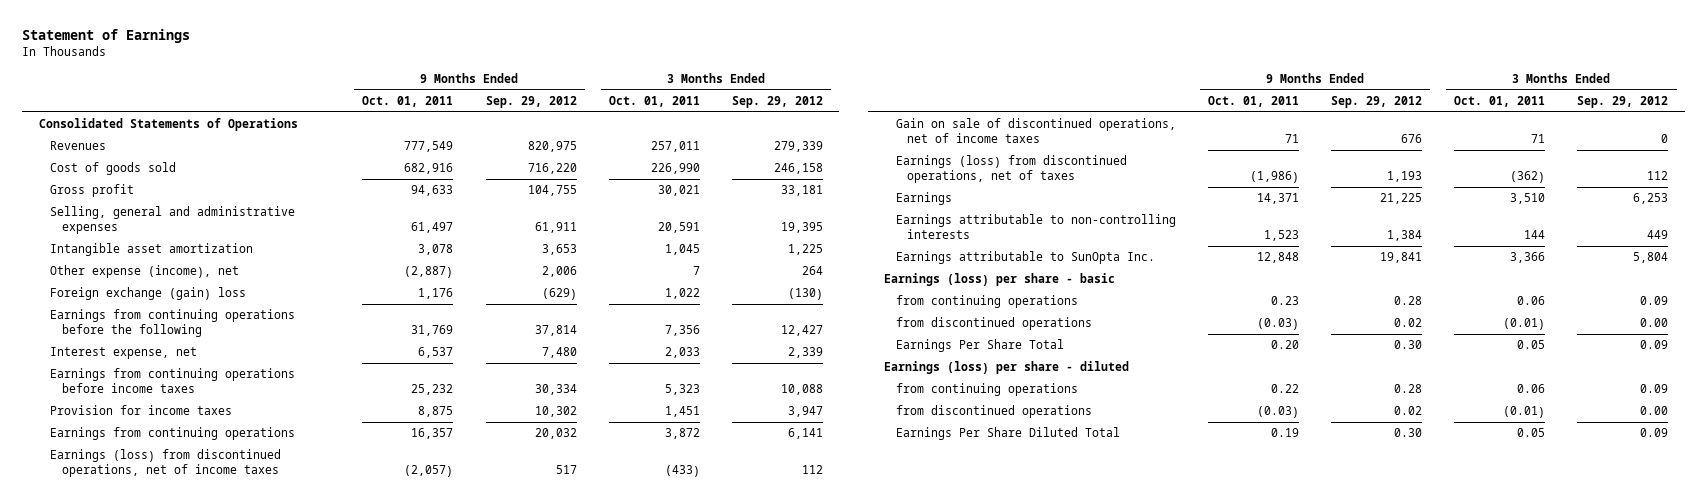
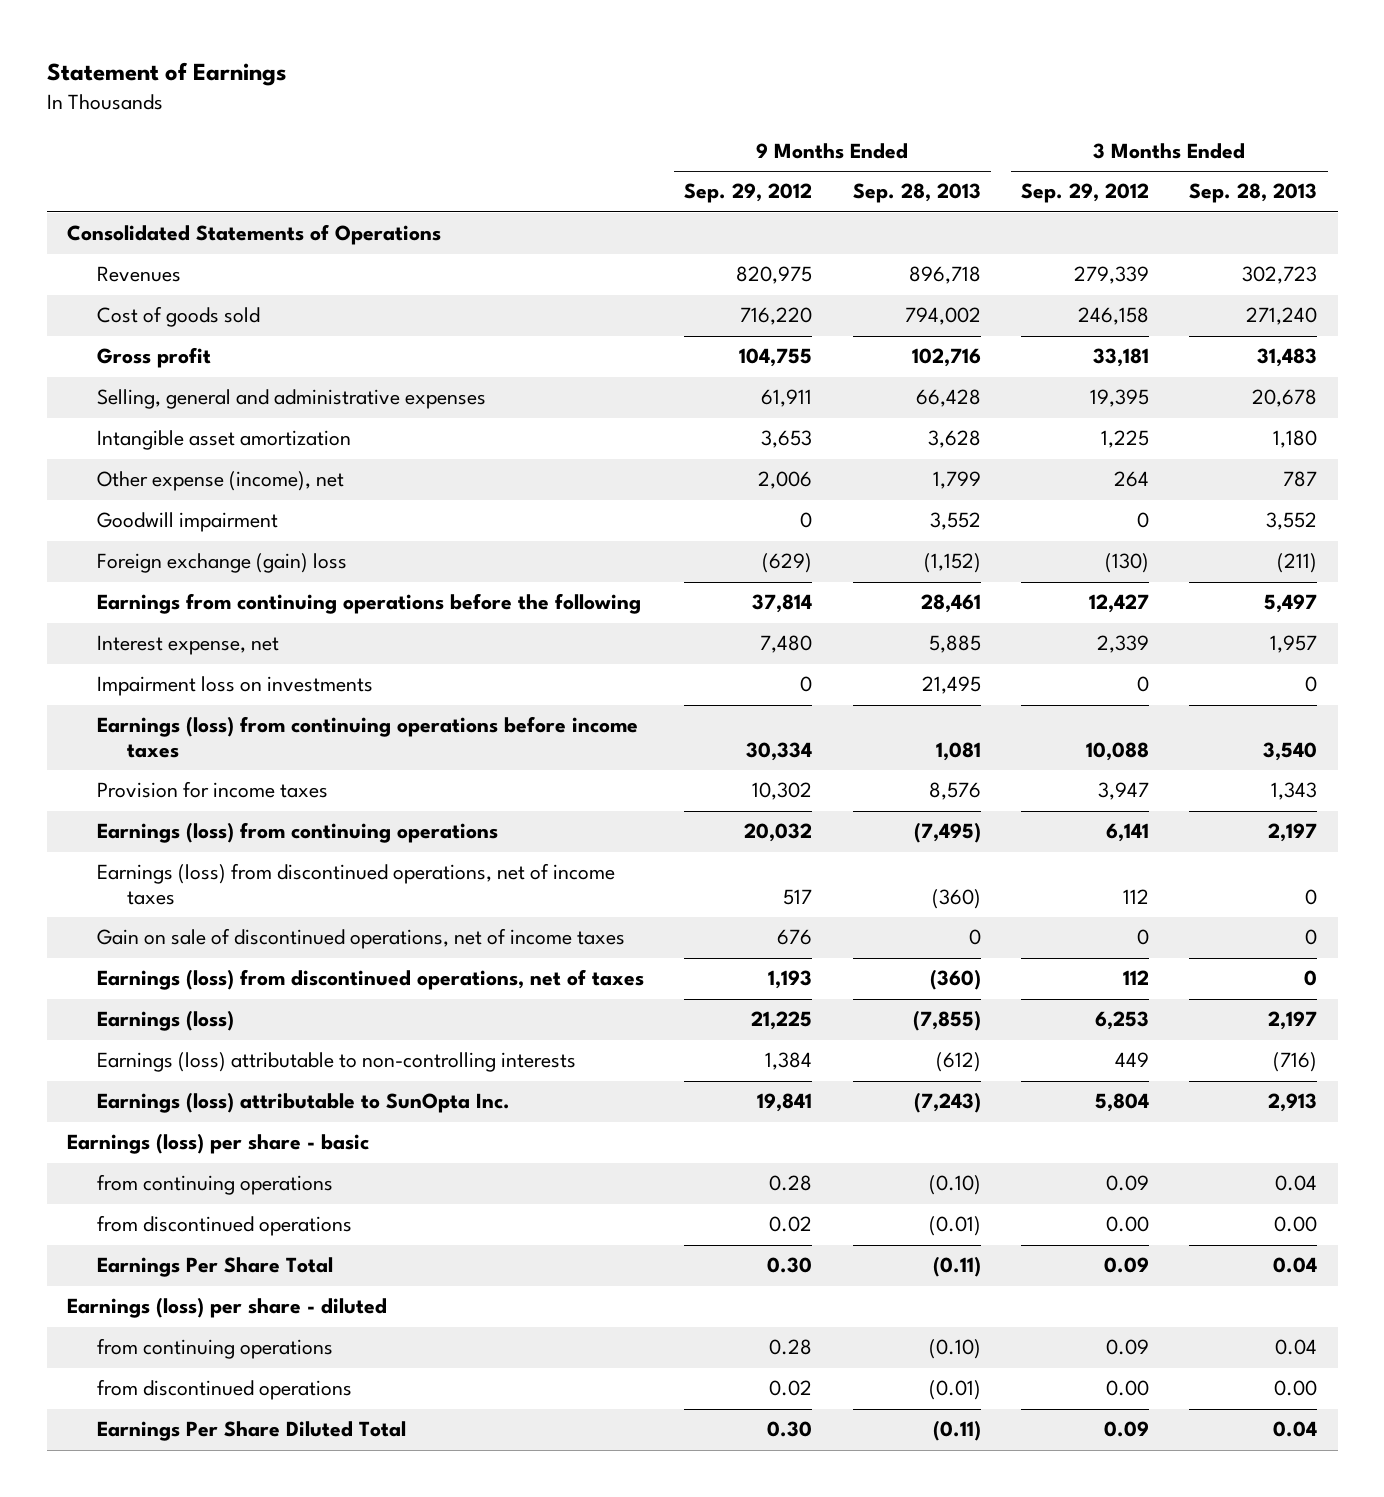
[362,95,454,107] Oct. 01, 2011 -> none
[608,95,700,107] Oct. 01, 2011 -> none
none -> [852,183,981,204] Sep. 28, 2013
none -> [1189,183,1318,204] Sep. 28, 2013
none -> [96,512,278,533] Goodwill impairment
none -> [96,676,373,697] Impairment loss on investments
[50,368,296,394] Earnings from continuing operations before income taxes -> [96,716,638,759] Earnings (loss) from continuing operations before income taxes
[50,427,296,441] Earnings from continuing operations -> [96,822,498,844] Earnings (loss) from continuing operations
[895,192,952,206] Earnings -> [96,1010,234,1032] Earnings (loss)
[895,214,1176,240] Earnings attributable to non-controlling interests -> [96,1052,576,1073] Earnings (loss) attributable to non-controlling interests
[895,251,1155,265] Earnings attributable to SunOpta Inc. -> [96,1092,510,1114] Earnings (loss) attributable to SunOpta Inc.

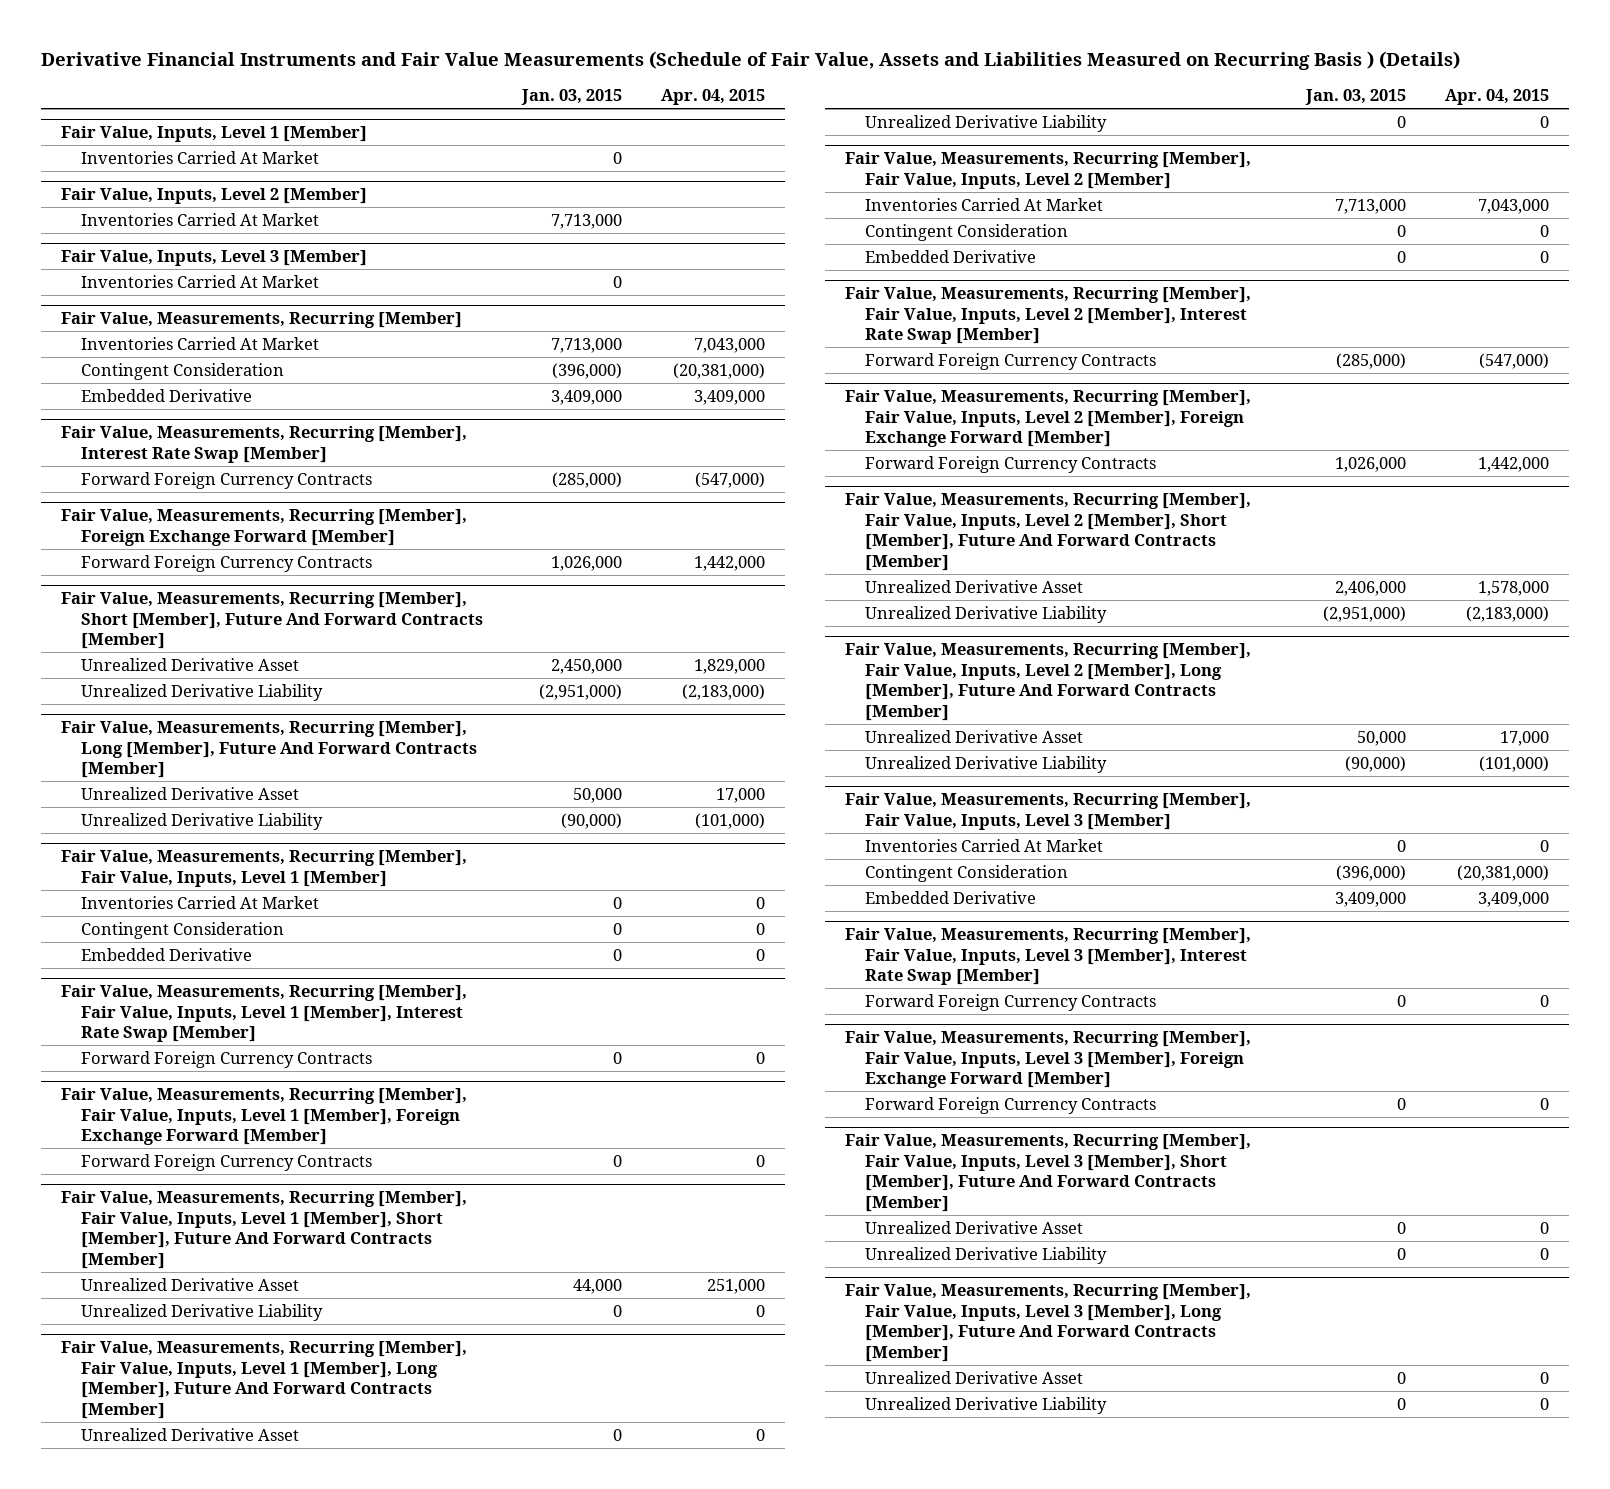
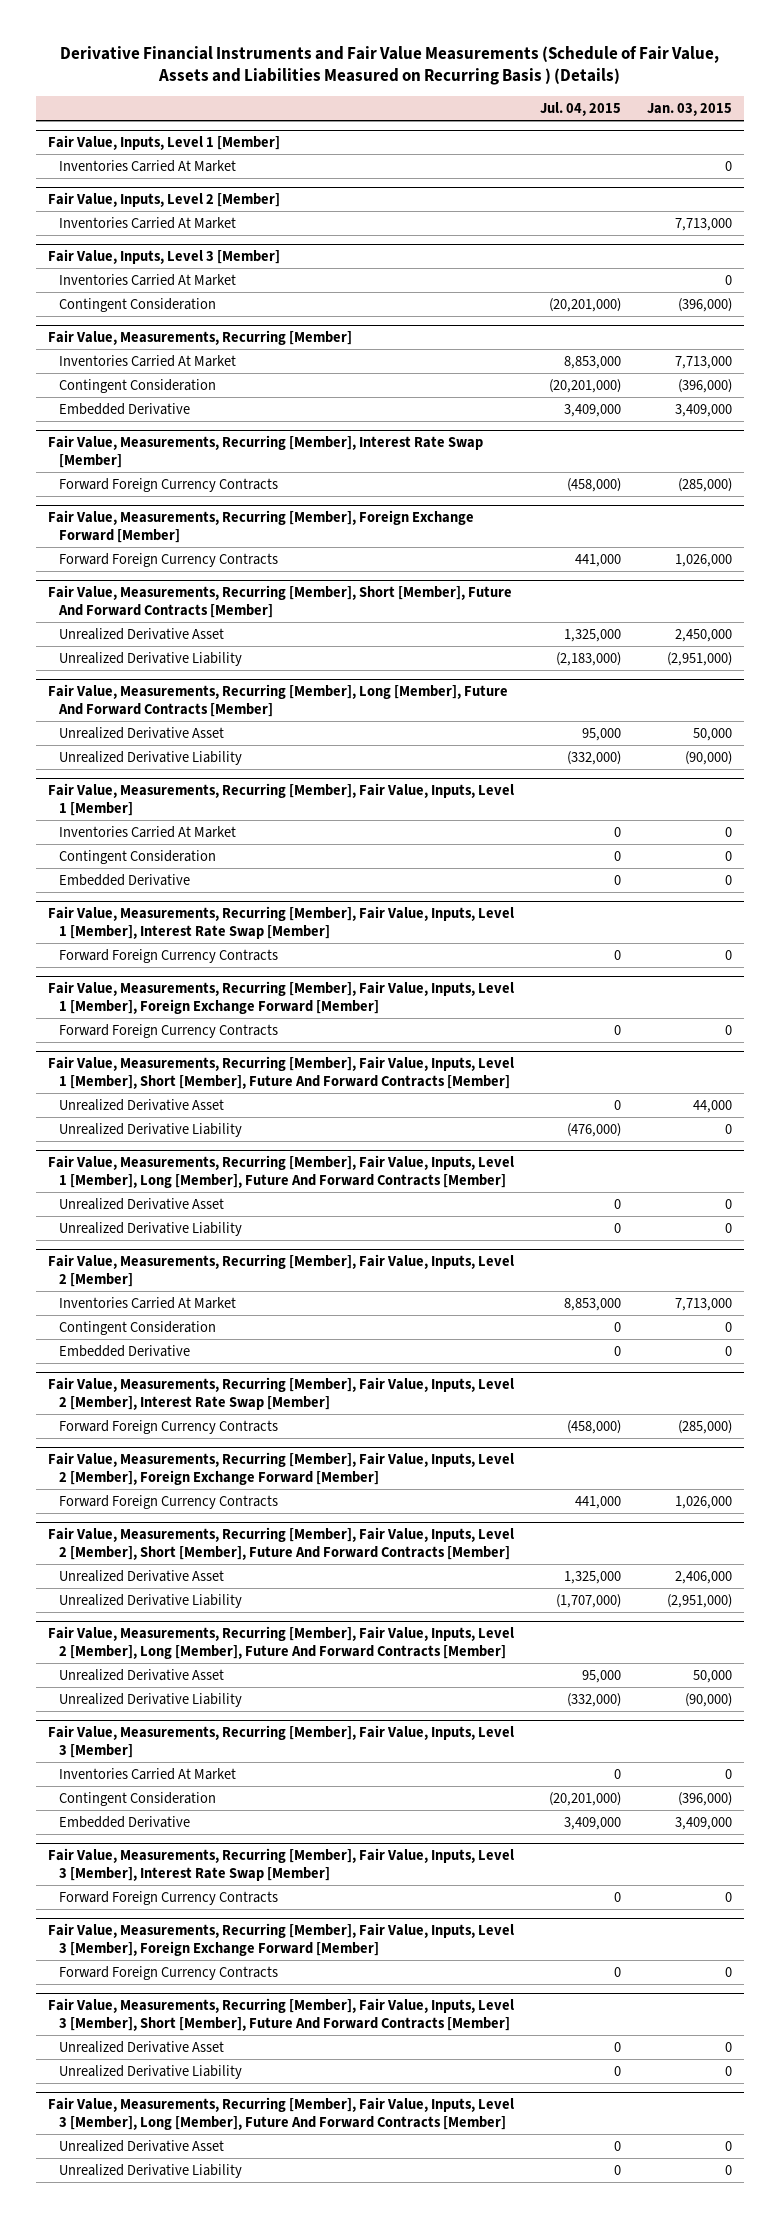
[661,89,766,106] Apr. 04, 2015 -> none
none -> [540,101,622,116] Jul. 04, 2015
none -> [59,297,217,312] Contingent Consideration

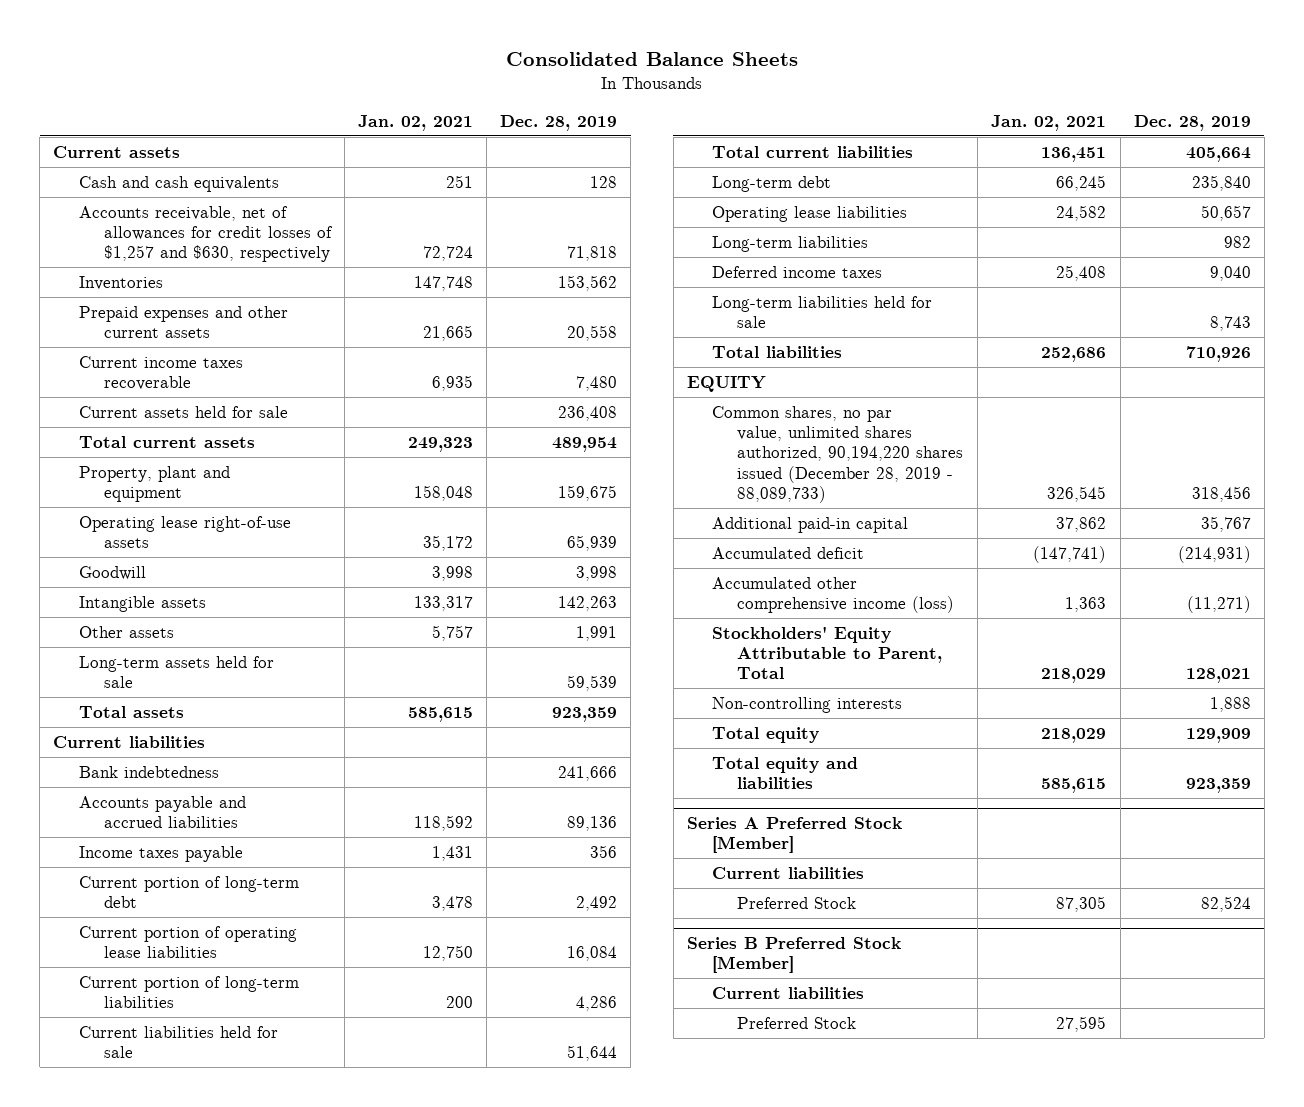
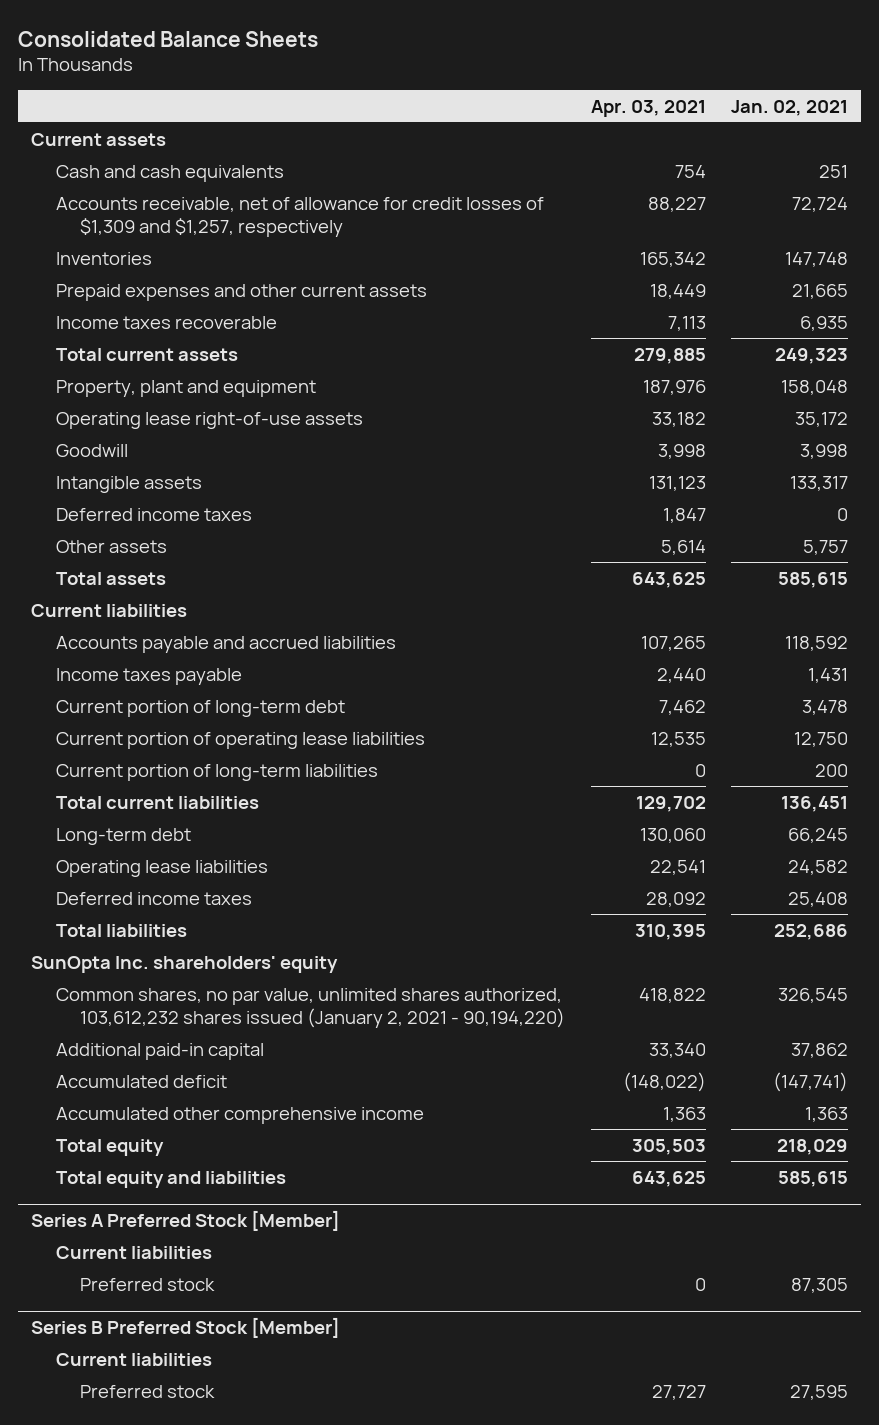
[500,114,618,131] Dec. 28, 2019 -> none
none -> [590,99,706,117] Apr. 03, 2021
[78,205,333,263] Accounts receivable, net of allowances for credit losses of $1,257 and $630, respectively -> [55,196,544,237] Accounts receivable, net of allowance for credit losses of $1,309 and $1,257, respectively
[78,405,288,418] Current assets held for sale -> none
[78,355,243,391] Current income taxes recoverable -> [55,315,277,329] Income taxes recoverable
none -> [55,507,252,521] Deferred income taxes
[78,655,274,689] Long-term assets held for sale -> none
[78,765,219,778] Bank indebtedness -> none
[78,1025,278,1059] Current liabilities held for sale -> none
[711,235,868,252] Long-term liabilities -> none
[711,295,932,329] Long-term liabilities held for sale -> none
[686,375,766,392] EQUITY -> [30,955,338,973] SunOpta Inc. shareholders' equity
[711,405,964,504] Common shares, no par value, unlimited shares authorized, 90,194,220 shares issued (December 28, 2019 - 88,089,733) -> [55,987,566,1028] Common shares, no par value, unlimited shares authorized, 103,612,232 shares issued (January 2, 2021 - 90,194,220)
[711,625,943,680] Stockholders' Equity Attributable to Parent, Total -> none
[711,696,902,713] Non-controlling interests -> none
[711,576,955,614] Accumulated other comprehensive income (loss) -> [55,1106,424,1124] Accumulated other comprehensive income
[737,896,857,909] Preferred Stock -> [80,1277,216,1291] Preferred stock
[737,1016,857,1029] Preferred Stock -> [80,1384,216,1398] Preferred stock

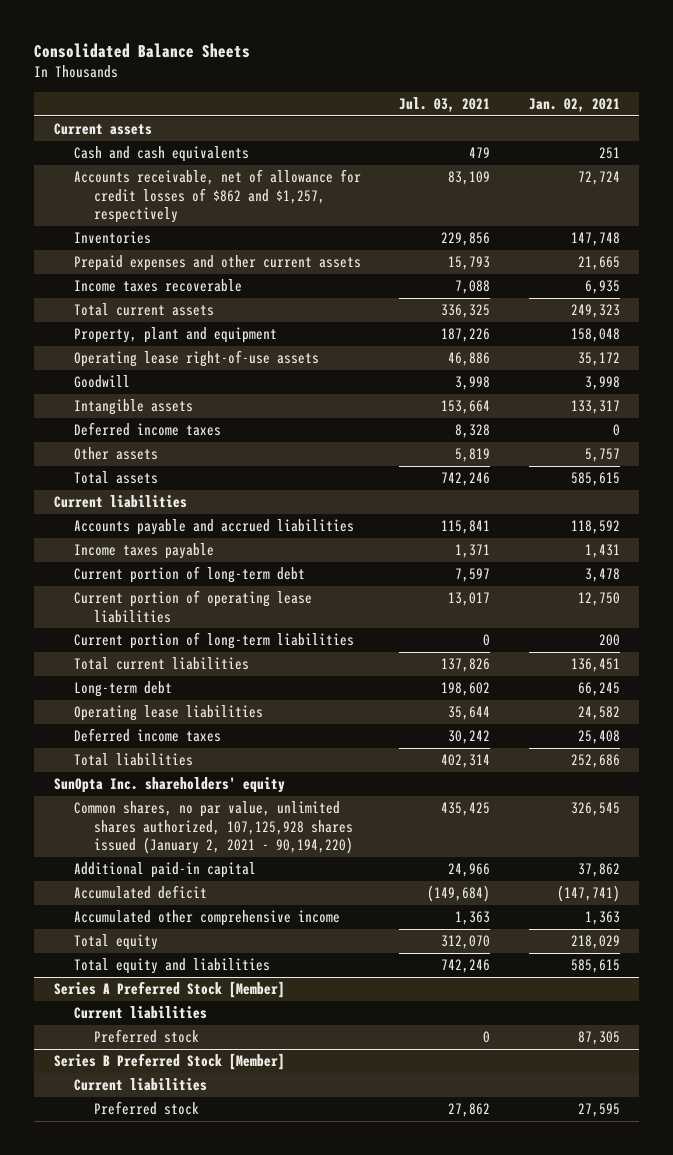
[590,99,706,117] Apr. 03, 2021 -> none
none -> [399,97,491,113] Jul. 03, 2021
[55,196,544,237] Accounts receivable, net of allowance for credit losses of $1,309 and $1,257, respectively -> [74,169,362,224] Accounts receivable, net of allowance for credit losses of $862 and $1,257, respectively
[55,987,566,1028] Common shares, no par value, unlimited shares authorized, 103,612,232 shares issued (January 2, 2021 - 90,194,220) -> [74,801,354,855] Common shares, no par value, unlimited shares authorized, 107,125,928 shares issued (January 2, 2021 - 90,194,220)

